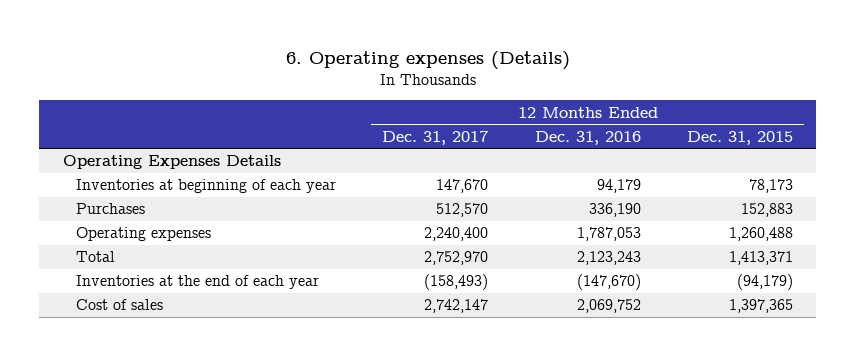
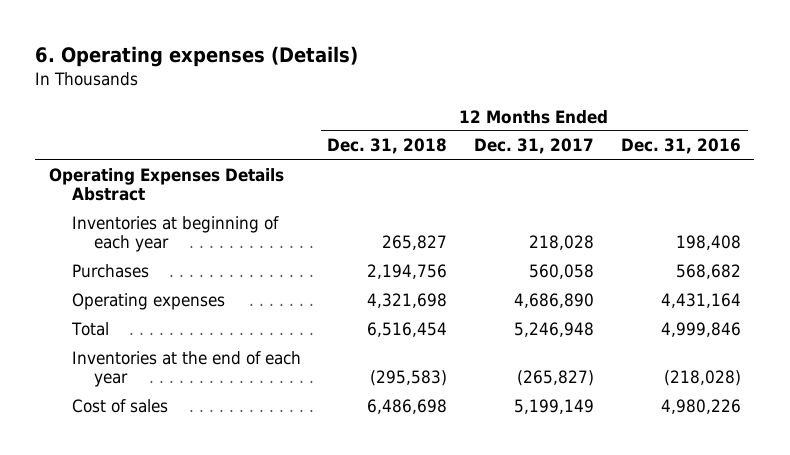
[686,130,793,145] Dec. 31, 2015 -> none
none -> [327,138,448,155] Dec. 31, 2018
[62,155,281,170] Operating Expenses Details -> [48,167,284,202] Operating Expenses Details Abstract
[436,179,489,194] 147,670 -> [529,235,595,251] 218,028
[596,179,641,194] 94,179 -> [675,235,741,251] 198,408
[436,203,489,218] 512,570 -> [529,263,595,279] 560,058
[588,203,641,218] 336,190 -> [675,263,741,279] 568,682
[424,227,489,242] 2,240,400 -> [514,292,595,308] 4,686,890
[576,227,641,242] 1,787,053 -> [660,292,741,308] 4,431,164
[424,251,489,266] 2,752,970 -> [514,321,595,337] 5,246,948
[576,251,641,266] 2,123,243 -> [660,321,741,337] 4,999,846
[424,274,489,291] (158,493) -> [517,370,595,387] (265,827)
[576,274,641,291] (147,670) -> [663,370,741,387] (218,028)
[424,299,489,314] 2,742,147 -> [514,398,595,414] 5,199,149
[576,299,641,314] 2,069,752 -> [660,398,741,414] 4,980,226

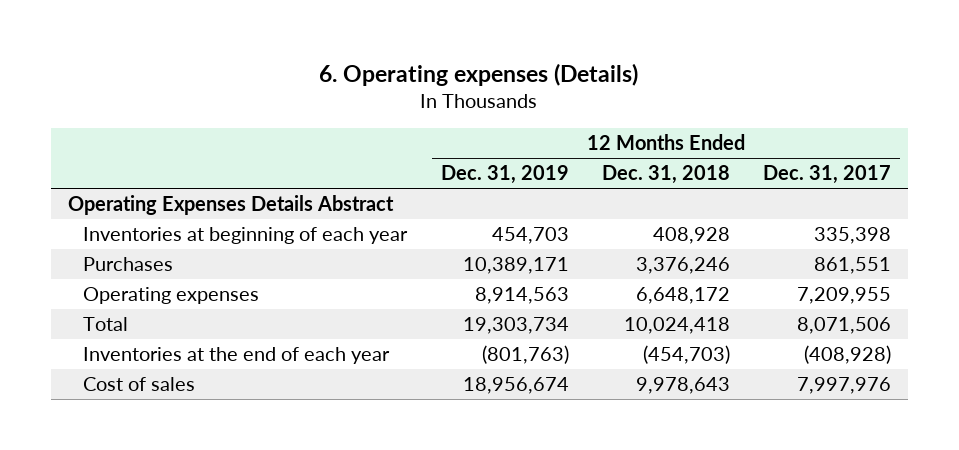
[620,138,741,155] Dec. 31, 2016 -> none
none -> [440,165,569,185] Dec. 31, 2019
[382,235,448,251] 265,827 -> [652,227,730,245] 408,928
[529,235,595,251] 218,028 -> [814,227,892,245] 335,398
[367,263,448,279] 2,194,756 -> [635,257,730,275] 3,376,246
[529,263,595,279] 560,058 -> [814,257,892,275] 861,551
[367,292,448,308] 4,321,698 -> [635,287,730,305] 6,648,172
[514,292,595,308] 4,686,890 -> [797,287,892,305] 7,209,955
[367,321,448,337] 6,516,454 -> [623,317,730,335] 10,024,418
[514,321,595,337] 5,246,948 -> [797,317,892,335] 8,071,506
[370,370,448,387] (295,583) -> [642,345,730,365] (454,703)
[517,370,595,387] (265,827) -> [804,345,892,365] (408,928)
[367,398,448,414] 6,486,698 -> [635,377,730,395] 9,978,643
[514,398,595,414] 5,199,149 -> [797,377,892,395] 7,997,976

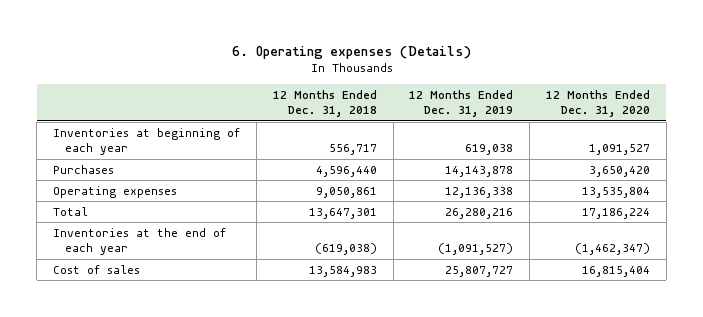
[763,165,892,185] Dec. 31, 2017 -> none
none -> [545,89,650,118] 12 Months Ended Dec. 31, 2020
[67,195,394,216] Operating Expenses Details Abstract -> none
[491,227,569,245] 454,703 -> [465,144,514,156] 619,038
[652,227,730,245] 408,928 -> [328,144,377,156] 556,717
[462,257,569,275] 10,389,171 -> [445,165,514,177] 14,143,878
[635,257,730,275] 3,376,246 -> [315,165,377,177] 4,596,440
[474,287,569,305] 8,914,563 -> [445,186,514,198] 12,136,338
[635,287,730,305] 6,648,172 -> [315,186,377,198] 9,050,861
[462,317,569,335] 19,303,734 -> [445,207,514,219] 26,280,216
[623,317,730,335] 10,024,418 -> [308,207,377,219] 13,647,301
[481,345,569,365] (801,763) -> [438,243,514,256] (1,091,527)
[642,345,730,365] (454,703) -> [314,243,377,256] (619,038)
[462,377,569,395] 18,956,674 -> [445,265,514,277] 25,807,727
[635,377,730,395] 9,978,643 -> [308,265,377,277] 13,584,983

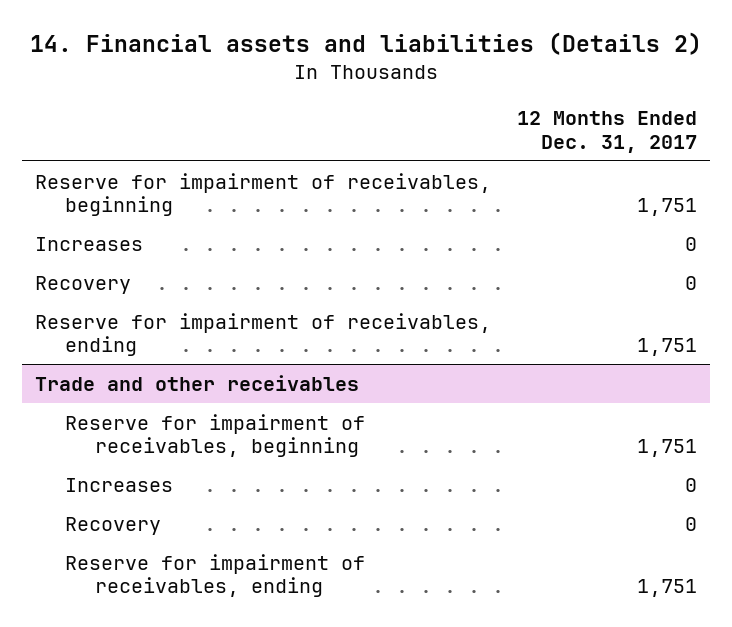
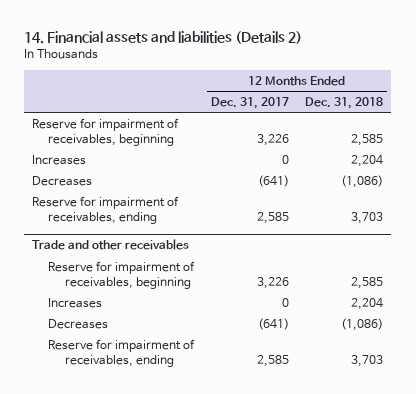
none -> [305,97,384,110] Dec. 31, 2018
[636,197,697,216] 1,751 -> [256,133,289,146] 3,226
[34,275,131,294] Recovery -> none
none -> [32,175,93,186] Decreases
[636,337,697,356] 1,751 -> [256,211,289,224] 2,585
[636,438,697,457] 1,751 -> [256,276,289,289] 3,226
[64,516,161,535] Recovery -> none
none -> [48,318,109,329] Decreases
[636,578,697,597] 1,751 -> [256,354,289,367] 2,585

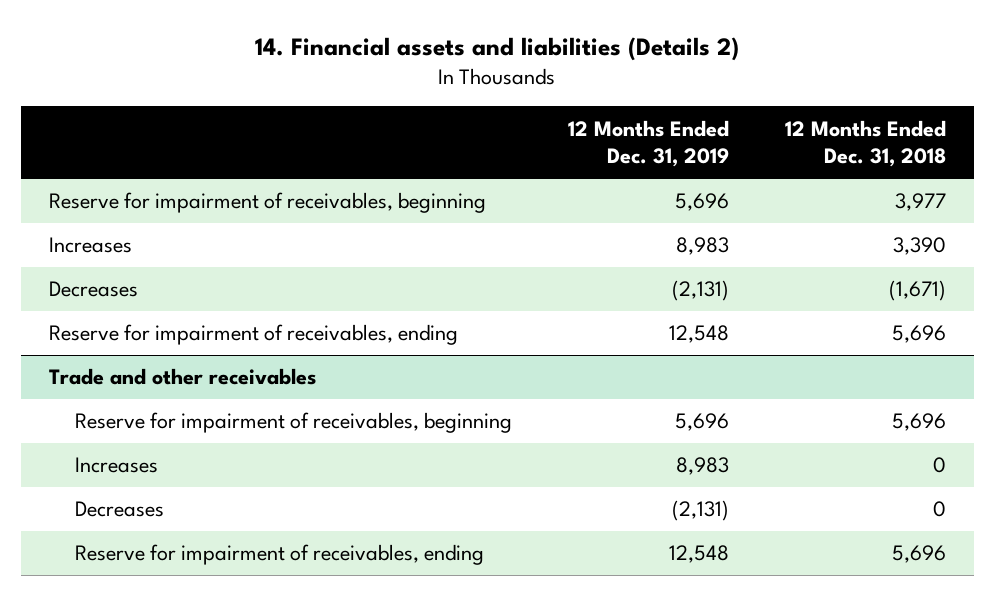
[210,97,289,110] Dec. 31, 2017 -> none
none -> [567,119,729,168] 12 Months Ended Dec. 31, 2019
[351,133,384,146] 2,585 -> [894,193,946,212] 3,977
[351,154,384,167] 2,204 -> [892,237,946,256] 3,390
[341,174,384,188] (1,086) -> [888,280,946,302] (1,671)
[351,211,384,224] 3,703 -> [891,325,946,344] 5,696
[351,276,384,289] 2,585 -> [891,413,946,432] 5,696
[351,297,384,310] 2,204 -> [932,457,946,474] 0
[341,317,384,331] (1,086) -> [932,501,946,518] 0
[351,354,384,367] 3,703 -> [891,545,946,564] 5,696

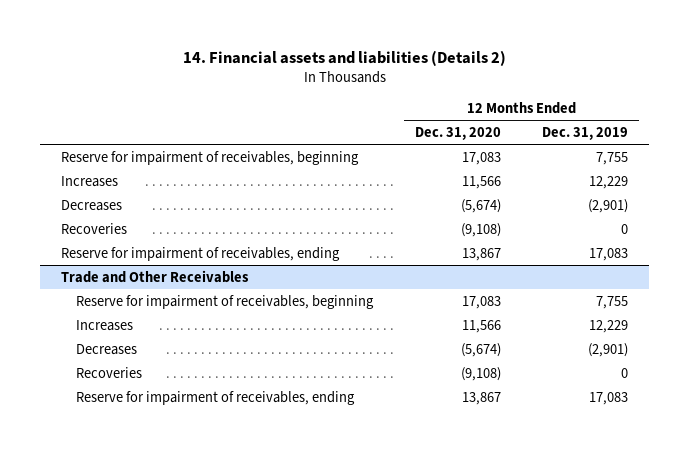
[784,119,946,168] 12 Months Ended Dec. 31, 2018 -> none
none -> [414,126,501,140] Dec. 31, 2020
[674,193,729,212] 5,696 -> [596,151,629,165] 7,755
[675,237,729,256] 8,983 -> [589,175,629,189] 12,229
[671,280,729,302] (2,131) -> [588,198,629,213] (2,901)
none -> [61,222,128,234] Recoveries
[668,325,729,344] 12,548 -> [589,247,629,261] 17,083
[48,368,316,386] Trade and other receivables -> [61,269,250,283] Trade and Other Receivables
[674,413,729,432] 5,696 -> [596,295,629,309] 7,755
[675,457,729,476] 8,983 -> [589,319,629,333] 12,229
[671,500,729,522] (2,131) -> [588,342,629,357] (2,901)
none -> [76,366,143,378] Recoveries
[668,545,729,564] 12,548 -> [589,391,629,405] 17,083

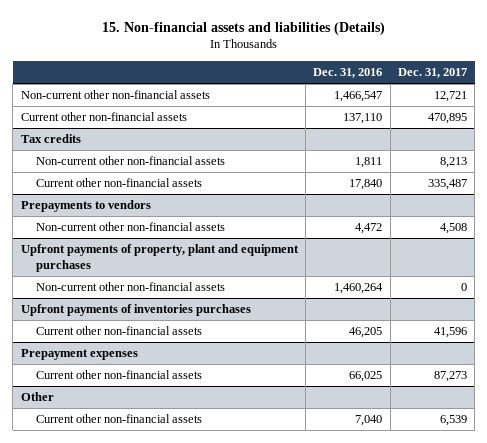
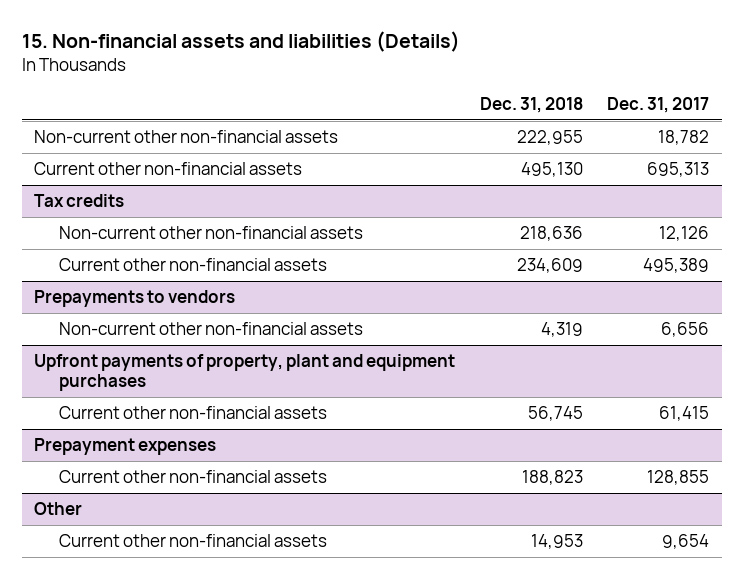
[313,67,383,78] Dec. 31, 2016 -> none
none -> [479,97,583,114] Dec. 31, 2018
[433,91,467,103] 12,721 -> [658,129,710,145] 18,782
[427,113,467,125] 470,895 -> [647,161,710,177] 695,313
[439,157,467,169] 8,213 -> [659,225,710,241] 12,126
[427,179,467,191] 335,487 -> [643,257,710,273] 495,389
[439,223,467,235] 4,508 -> [661,321,710,337] 6,656
[35,282,225,292] Non-current other non-financial assets -> none
[20,304,251,317] Upfront payments of inventories purchases -> none
[433,327,467,339] 41,596 -> [659,405,710,421] 61,415
[433,371,467,383] 87,273 -> [647,469,710,485] 128,855
[439,415,467,427] 6,539 -> [662,533,710,549] 9,654

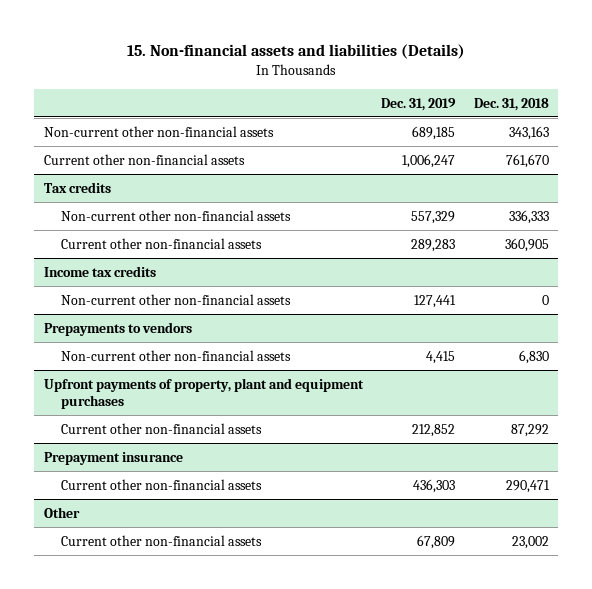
[607,97,710,114] Dec. 31, 2017 -> none
none -> [381,97,457,111] Dec. 31, 2019
[516,129,583,145] 222,955 -> [508,125,549,140] 343,163
[520,161,583,177] 495,130 -> [505,153,549,168] 761,670
[519,225,583,241] 218,636 -> [508,209,549,224] 336,333
[516,257,583,273] 234,609 -> [504,237,549,252] 360,905
none -> [43,265,156,277] Income tax credits
none -> [61,293,292,305] Non-current other non-financial assets
[540,321,583,337] 4,319 -> [518,349,549,364] 6,830
[527,405,583,421] 56,745 -> [510,423,549,437] 87,292
[34,437,217,455] Prepayment expenses -> [43,451,183,465] Prepayment insurance
[521,469,583,485] 188,823 -> [505,479,550,493] 290,471
[530,533,583,549] 14,953 -> [511,535,549,549] 23,002

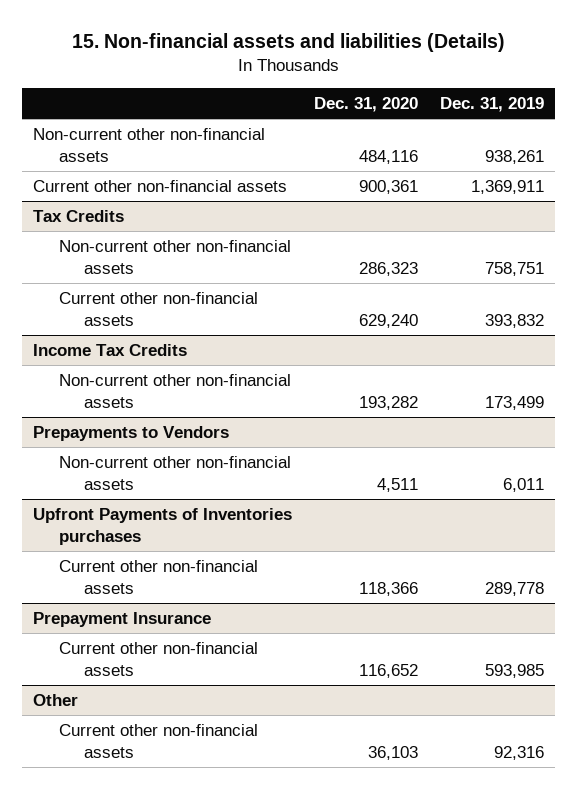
[473,97,549,111] Dec. 31, 2018 -> none
none -> [314,97,419,113] Dec. 31, 2020
[43,377,364,409] Upfront payments of property, plant and equipment purchases -> none
[412,125,456,140] 689,185 -> [485,149,545,164] 938,261
[402,153,456,168] 1,006,247 -> [471,180,545,195] 1,369,911
[43,181,111,193] Tax credits -> [33,210,125,223] Tax Credits
[411,210,456,224] 557,329 -> [485,261,545,276] 758,751
[411,238,456,252] 289,283 -> [485,313,545,328] 393,832
[43,265,156,277] Income tax credits -> [33,344,188,357] Income Tax Credits
[414,294,457,308] 127,441 -> [485,395,545,410] 173,499
[43,321,192,336] Prepayments to vendors -> [33,426,230,442] Prepayments to Vendors
[426,350,456,364] 4,415 -> [503,477,545,492] 6,011
none -> [33,508,293,545] Upfront Payments of Inventories purchases
[412,423,456,437] 212,852 -> [485,581,545,596] 289,778
[43,451,183,465] Prepayment insurance -> [33,612,212,628] Prepayment Insurance
[413,478,456,493] 436,303 -> [485,663,545,678] 593,985
[417,534,456,549] 67,809 -> [494,745,545,760] 92,316

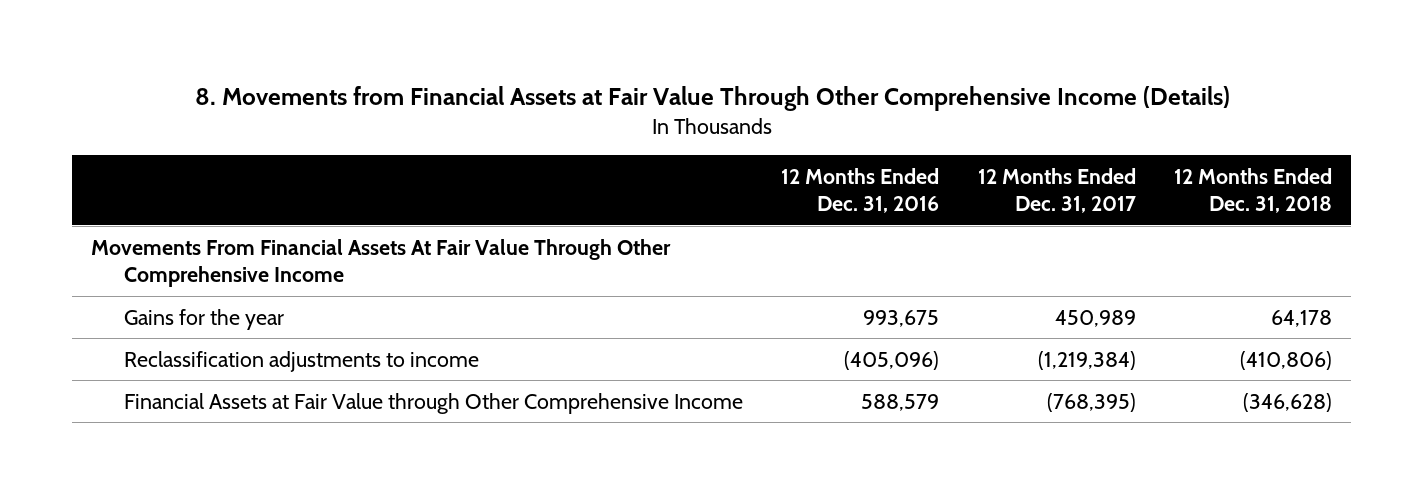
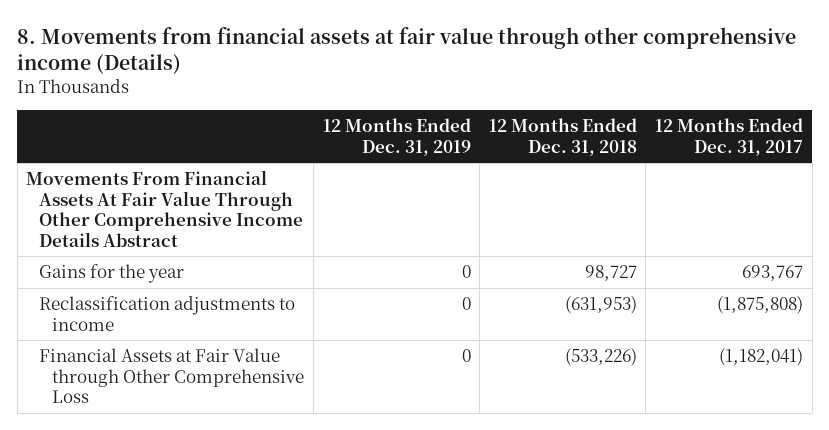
[194,86,1230,112] 8. Movements from Financial Assets at Fair Value Through Other Comprehensive Income (Details) -> [17,26,797,75] 8. Movements from financial assets at fair value through other comprehensive income (Details)
[781,167,940,214] 12 Months Ended Dec. 31, 2016 -> none
none -> [322,118,471,156] 12 Months Ended Dec. 31, 2019
[91,238,672,288] Movements From Financial Assets At Fair Value Through Other Comprehensive Income -> [26,170,304,247] Movements From Financial Assets At Fair Value Through Other Comprehensive Income Details Abstract
[1054,309,1136,327] 450,989 -> [742,265,804,282] 693,767
[1271,309,1333,327] 64,178 -> [584,265,637,282] 98,727
[1037,350,1136,370] (1,219,384) -> [717,296,804,315] (1,875,808)
[1240,350,1333,370] (410,806) -> [564,296,637,315] (631,953)
[124,392,744,414] Financial Assets at Fair Value through Other Comprehensive Income -> [39,348,305,404] Financial Assets at Fair Value through Other Comprehensive Loss
[1046,392,1136,412] (768,395) -> [719,348,804,367] (1,182,041)
[1243,392,1333,412] (346,628) -> [564,348,637,367] (533,226)

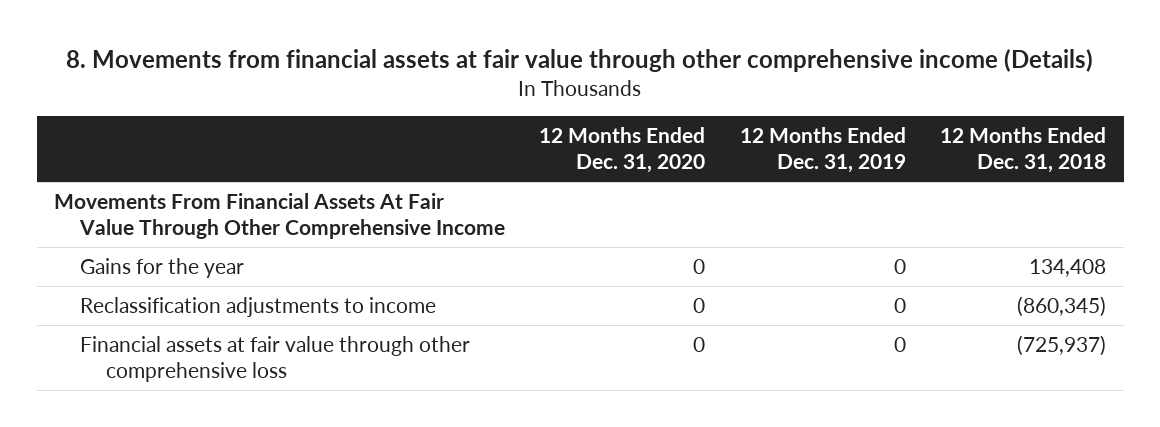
[655,118,804,156] 12 Months Ended Dec. 31, 2017 -> none
none -> [539,126,706,174] 12 Months Ended Dec. 31, 2020
[26,170,304,247] Movements From Financial Assets At Fair Value Through Other Comprehensive Income Details Abstract -> [53,192,506,240] Movements From Financial Assets At Fair Value Through Other Comprehensive Income
[584,265,637,282] 98,727 -> [1029,258,1107,277] 134,408
[564,296,637,315] (631,953) -> [1017,295,1107,317] (860,345)
[39,348,305,404] Financial Assets at Fair Value through Other Comprehensive Loss -> [80,335,471,383] Financial assets at fair value through other comprehensive loss
[564,348,637,367] (533,226) -> [1017,334,1107,356] (725,937)

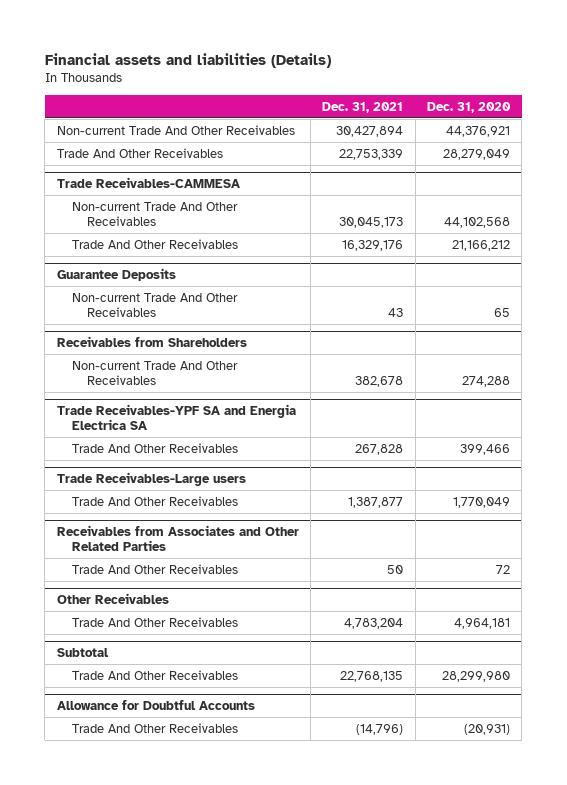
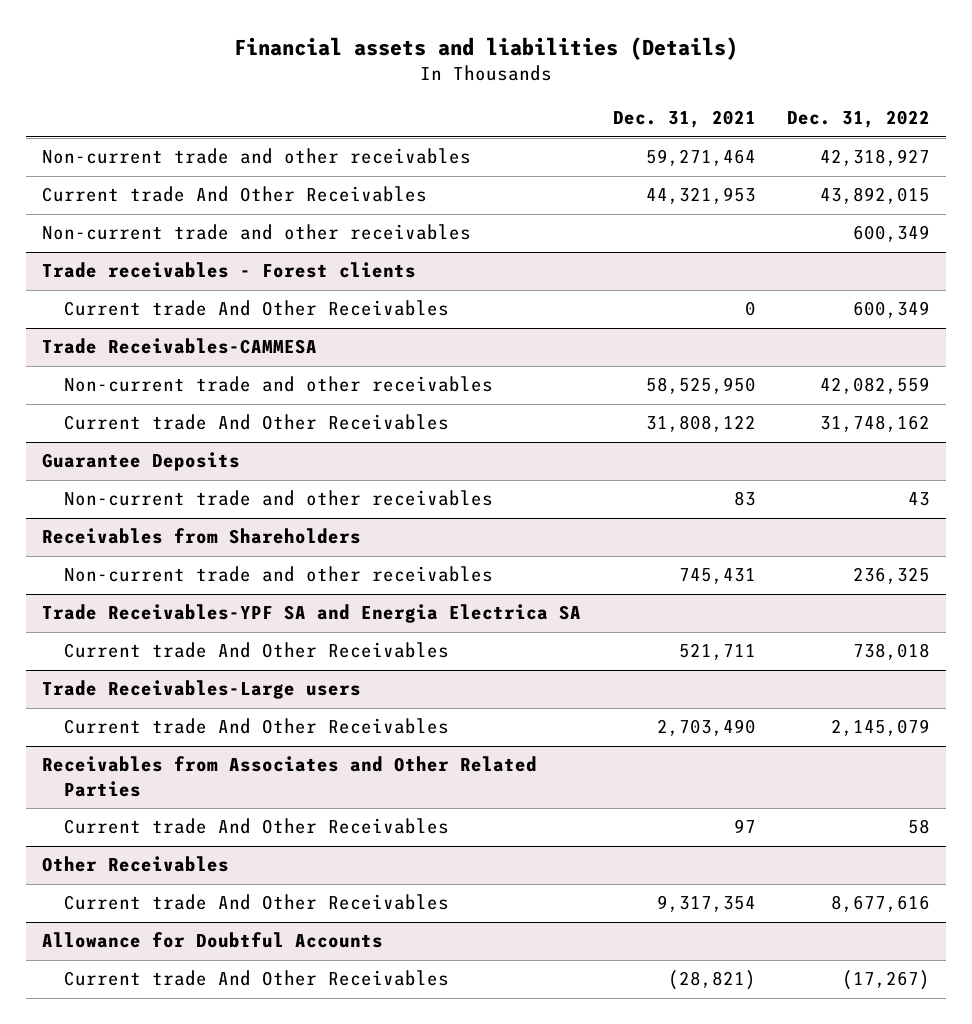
[427,101,512,113] Dec. 31, 2020 -> none
none -> [787,110,931,129] Dec. 31, 2022
[56,124,295,135] Non-current Trade And Other Receivables -> [41,148,471,165] Non-current trade and other receivables
[336,125,404,137] 30,427,894 -> [645,149,756,167] 59,271,464
[56,147,223,158] Trade And Other Receivables -> [41,186,427,203] Current trade And Other Receivables
[339,148,404,160] 22,753,339 -> [645,187,756,205] 44,321,953
none -> [41,224,471,241] Non-current trade and other receivables
none -> [41,262,416,279] Trade receivables - Forest clients
none -> [64,300,450,317] Current trade And Other Receivables
[71,201,238,226] Non-current Trade And Other Receivables -> [64,376,494,393] Non-current trade and other receivables
[339,216,404,228] 30,045,173 -> [645,377,756,395] 58,525,950
[71,238,238,249] Trade And Other Receivables -> [64,414,450,431] Current trade And Other Receivables
[342,239,404,251] 16,329,176 -> [645,415,756,433] 31,808,122
[71,292,238,317] Non-current Trade And Other Receivables -> [64,490,494,507] Non-current trade and other receivables
[388,307,404,317] 43 -> [733,491,756,507] 83
[71,360,238,385] Non-current Trade And Other Receivables -> [64,566,494,583] Non-current trade and other receivables
[355,375,404,387] 382,678 -> [678,568,756,585] 745,431
[71,442,238,453] Trade And Other Receivables -> [64,642,450,659] Current trade And Other Receivables
[355,443,404,455] 267,828 -> [678,643,756,661] 521,711
[71,495,238,506] Trade And Other Receivables -> [64,718,450,735] Current trade And Other Receivables
[348,496,404,508] 1,387,877 -> [656,719,756,737] 2,703,490
[71,563,238,574] Trade And Other Receivables -> [64,818,450,835] Current trade And Other Receivables
[387,564,404,574] 50 -> [733,819,756,834] 97
[56,648,109,658] Subtotal -> none
[71,669,238,680] Trade And Other Receivables -> none
[71,616,238,627] Trade And Other Receivables -> [64,894,450,911] Current trade And Other Receivables
[344,617,404,629] 4,783,204 -> [656,895,756,913] 9,317,354
[71,722,238,733] Trade And Other Receivables -> [64,970,450,987] Current trade And Other Receivables
[356,723,404,735] (14,796) -> [667,970,756,991] (28,821)

